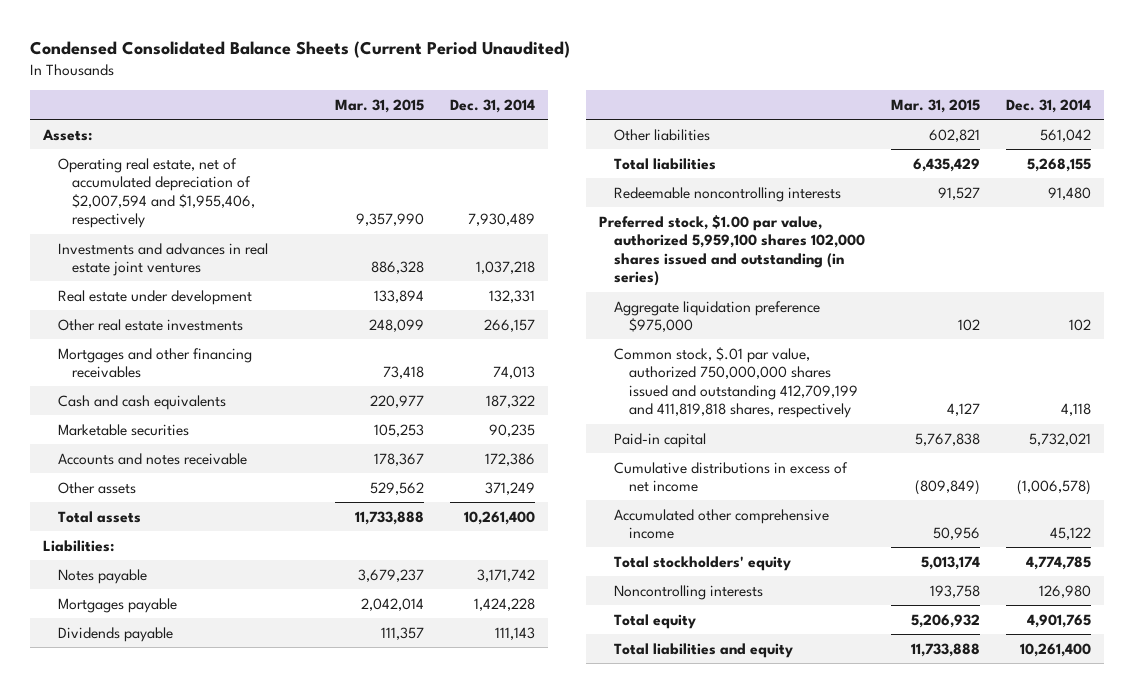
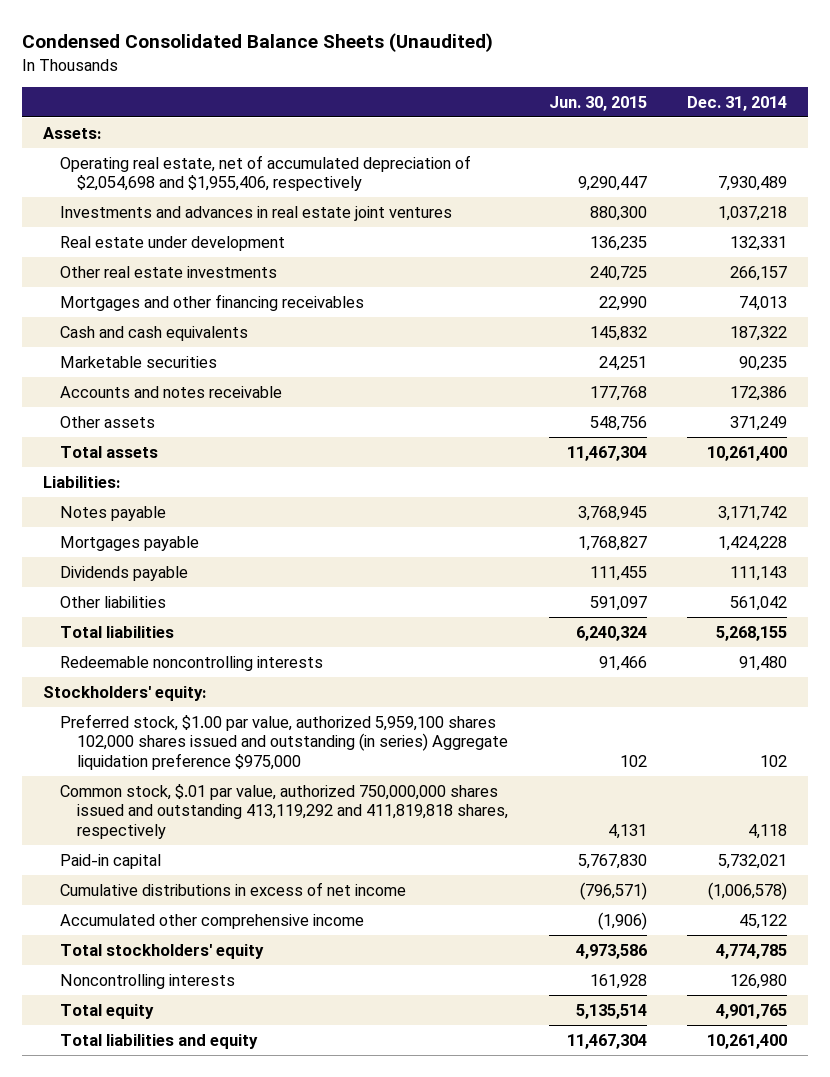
[29,40,570,58] Condensed Consolidated Balance Sheets (Current Period Unaudited) -> [22,33,494,53] Condensed Consolidated Balance Sheets (Unaudited)
[334,98,424,113] Mar. 31, 2015 -> none
none -> [548,95,647,111] Jun. 30, 2015
[57,157,256,229] Operating real estate, net of accumulated depreciation of $2,007,594 and $1,955,406, respectively -> [59,154,471,192] Operating real estate, net of accumulated depreciation of $2,054,698 and $1,955,406, respectively
[599,214,865,287] Preferred stock, $1.00 par value, authorized 5,959,100 shares 102,000 shares issued and outstanding (in series) -> none
none -> [42,685,206,701] Stockholders' equity:
[613,300,820,333] Aggregate liquidation preference $975,000 -> [59,713,508,771] Preferred stock, $1.00 par value, authorized 5,959,100 shares 102,000 shares issued and outstanding (in series) Aggregate liquidation preference $975,000
[613,346,858,419] Common stock, $.01 par value, authorized 750,000,000 shares issued and outstanding 412,709,199 and 411,819,818 shares, respectively -> [59,783,508,840] Common stock, $.01 par value, authorized 750,000,000 shares issued and outstanding 413,119,292 and 411,819,818 shares, respectively

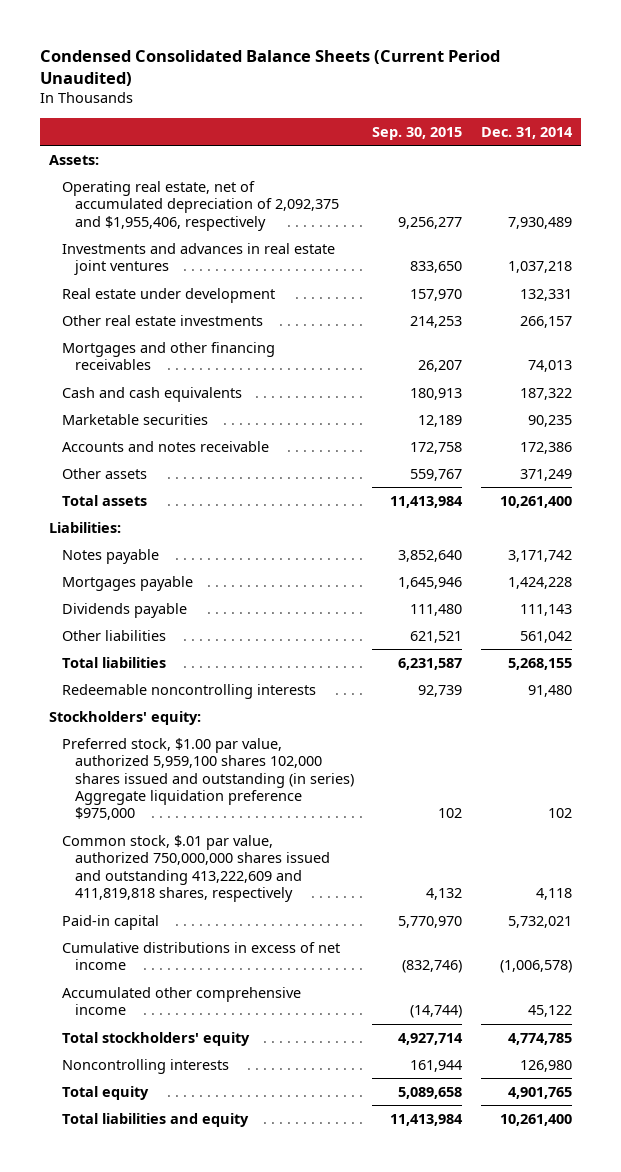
[22,33,494,53] Condensed Consolidated Balance Sheets (Unaudited) -> [39,49,500,87] Condensed Consolidated Balance Sheets (Current Period Unaudited)
[548,95,647,111] Jun. 30, 2015 -> none
none -> [372,126,463,140] Sep. 30, 2015
[59,154,471,192] Operating real estate, net of accumulated depreciation of $2,054,698 and $1,955,406, respectively -> [61,180,339,231] Operating real estate, net of accumulated depreciation of 2,092,375 and $1,955,406, respectively
[59,783,508,840] Common stock, $.01 par value, authorized 750,000,000 shares issued and outstanding 413,119,292 and 411,819,818 shares, respectively -> [61,834,330,903] Common stock, $.01 par value, authorized 750,000,000 shares issued and outstanding 413,222,609 and 411,819,818 shares, respectively

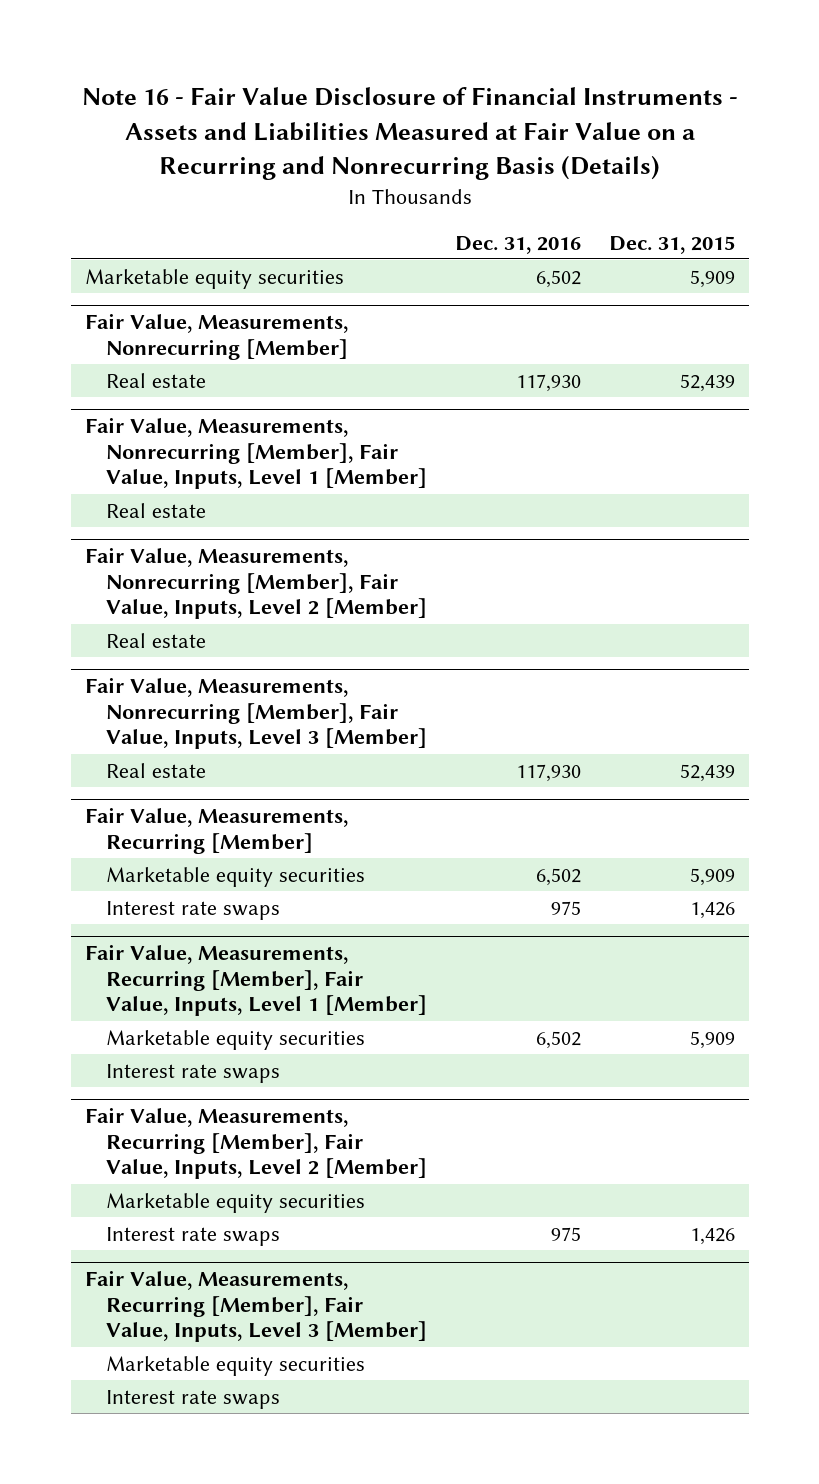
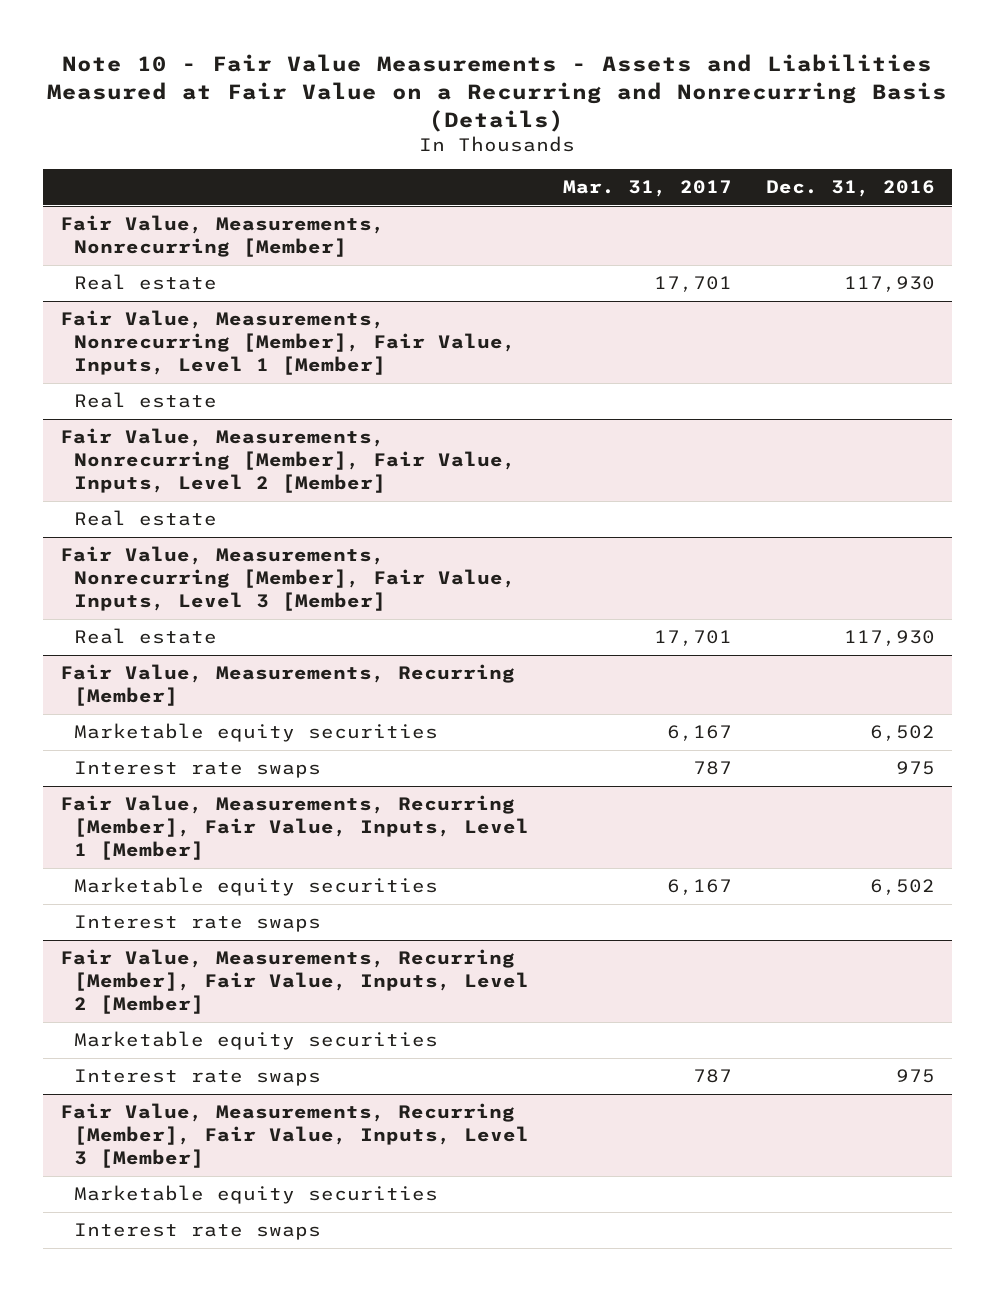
[81,87,738,181] Note 16 - Fair Value Disclosure of Financial Instruments - Assets and Liabilities Measured at Fair Value on a Recurring and Nonrecurring Basis (Details) -> [47,53,948,132] Note 10 - Fair Value Measurements - Assets and Liabilities Measured at Fair Value on a Recurring and Nonrecurring Basis (Details)
[608,235,735,254] Dec. 31, 2015 -> none
none -> [563,180,733,198] Mar. 31, 2017
[84,268,344,289] Marketable equity securities -> none

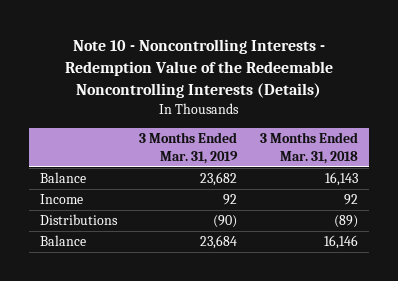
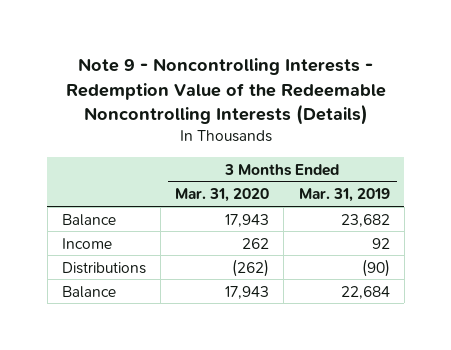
[64,39,333,98] Note 10 - Noncontrolling Interests - Redemption Value of the Redeemable Noncontrolling Interests (Details) -> [65,58,386,126] Note 9 - Noncontrolling Interests - Redemption Value of the Redeemable Noncontrolling Interests (Details)
[259,132,358,165] 3 Months Ended Mar. 31, 2018 -> none
none -> [175,188,270,203] Mar. 31, 2020
[200,235,238,250] 23,684 -> [340,285,390,299] 22,684

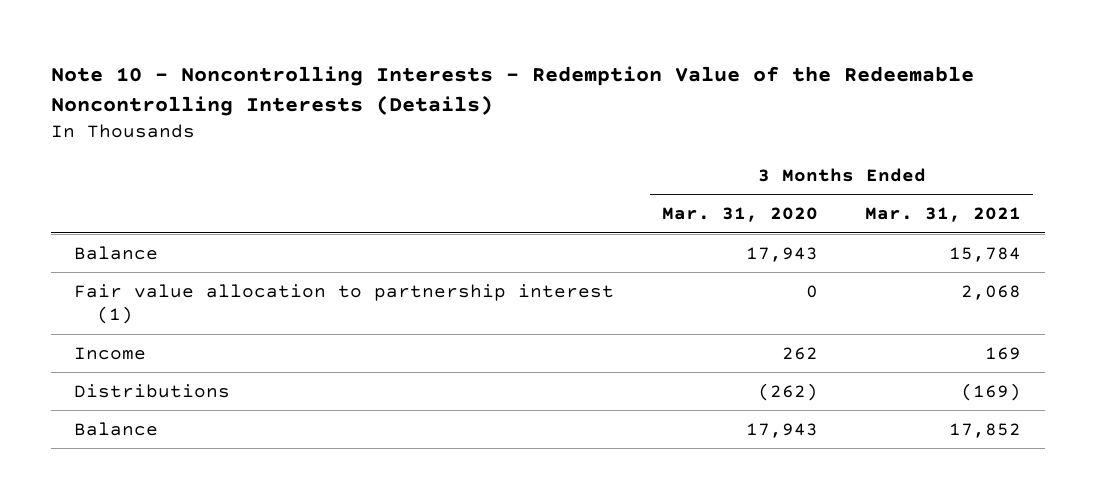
[65,58,386,126] Note 9 - Noncontrolling Interests - Redemption Value of the Redeemable Noncontrolling Interests (Details) -> [50,65,974,116] Note 10 - Noncontrolling Interests - Redemption Value of the Redeemable Noncontrolling Interests (Details)
[298,188,390,203] Mar. 31, 2019 -> none
none -> [865,207,1022,223] Mar. 31, 2021
none -> [74,283,615,325] Fair value allocation to partnership interest (1)

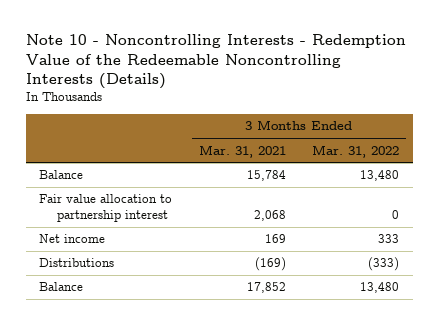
[661,207,818,223] Mar. 31, 2020 -> none
none -> [312,144,400,158] Mar. 31, 2022
[74,283,615,325] Fair value allocation to partnership interest (1) -> [39,194,173,222] Fair value allocation to partnership interest
[74,346,147,360] Income -> [39,234,106,244] Net income

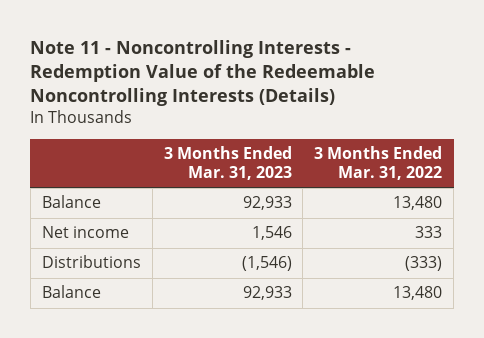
[25,34,406,90] Note 10 - Noncontrolling Interests - Redemption Value of the Redeemable Noncontrolling Interests (Details) -> [30,40,376,107] Note 11 - Noncontrolling Interests - Redemption Value of the Redeemable Noncontrolling Interests (Details)
[198,144,286,158] Mar. 31, 2021 -> none
none -> [163,145,292,181] 3 Months Ended Mar. 31, 2023
[39,194,173,222] Fair value allocation to partnership interest -> none

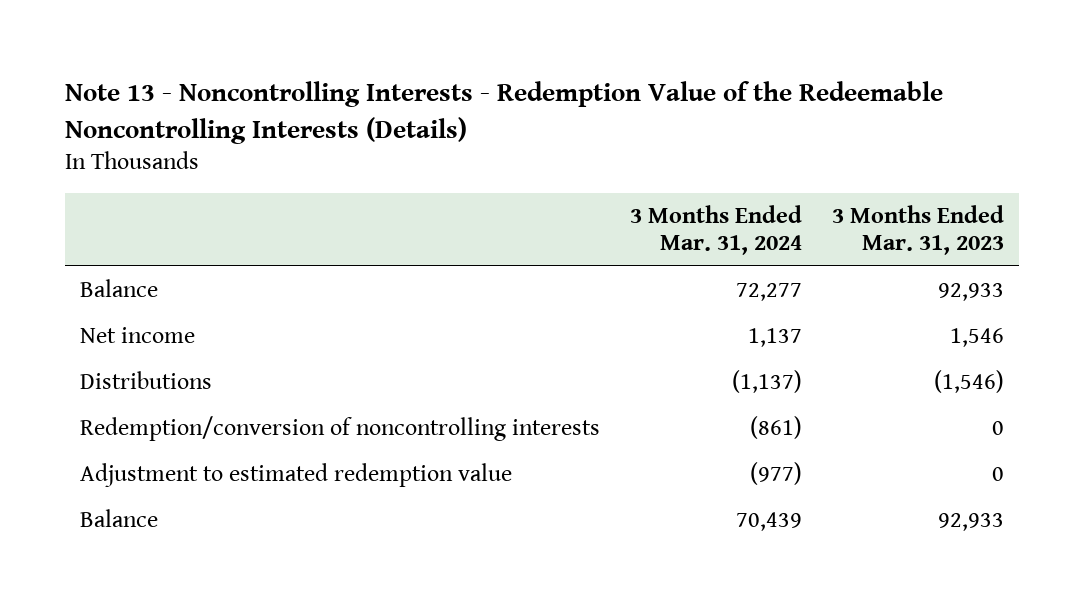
[30,40,376,107] Note 11 - Noncontrolling Interests - Redemption Value of the Redeemable Noncontrolling Interests (Details) -> [64,81,943,144] Note 13 - Noncontrolling Interests - Redemption Value of the Redeemable Noncontrolling Interests (Details)
[314,145,443,181] 3 Months Ended Mar. 31, 2022 -> none
none -> [629,204,802,255] 3 Months Ended Mar. 31, 2024
none -> [79,416,600,442] Redemption/conversion of noncontrolling interests
none -> [79,463,512,488] Adjustment to estimated redemption value

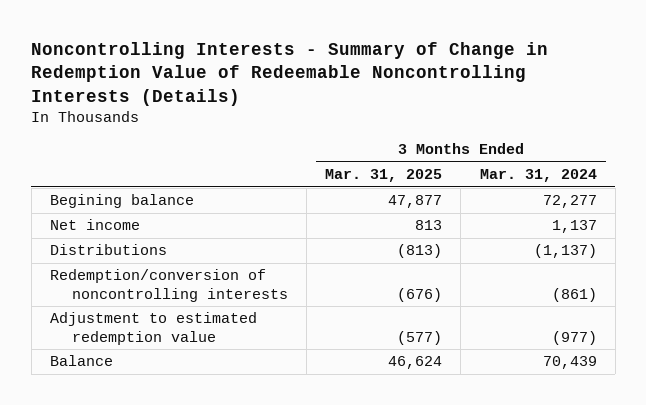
[64,81,943,144] Note 13 - Noncontrolling Interests - Redemption Value of the Redeemable Noncontrolling Interests (Details) -> [31,41,549,106] Noncontrolling Interests - Summary of Change in Redemption Value of Redeemable Noncontrolling Interests (Details)
[831,204,1004,255] 3 Months Ended Mar. 31, 2023 -> none
none -> [325,169,443,183] Mar. 31, 2025
[79,279,158,298] Balance -> [49,194,194,209] Begining balance

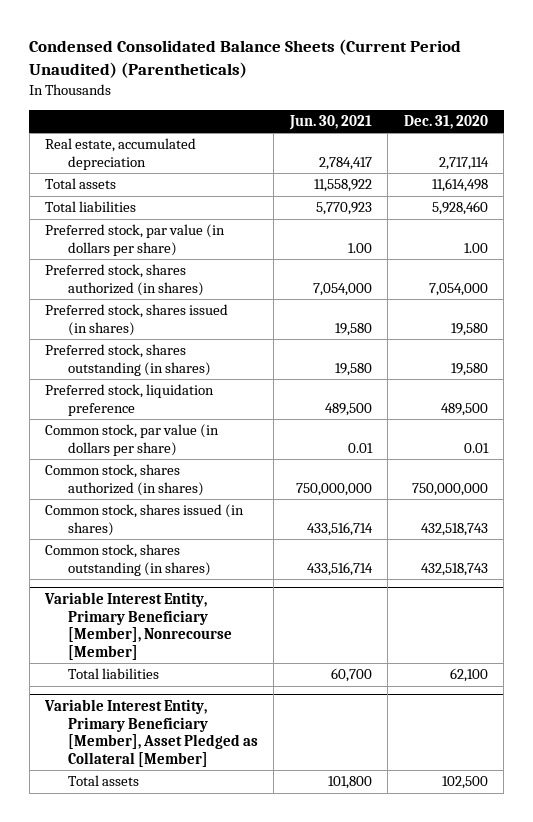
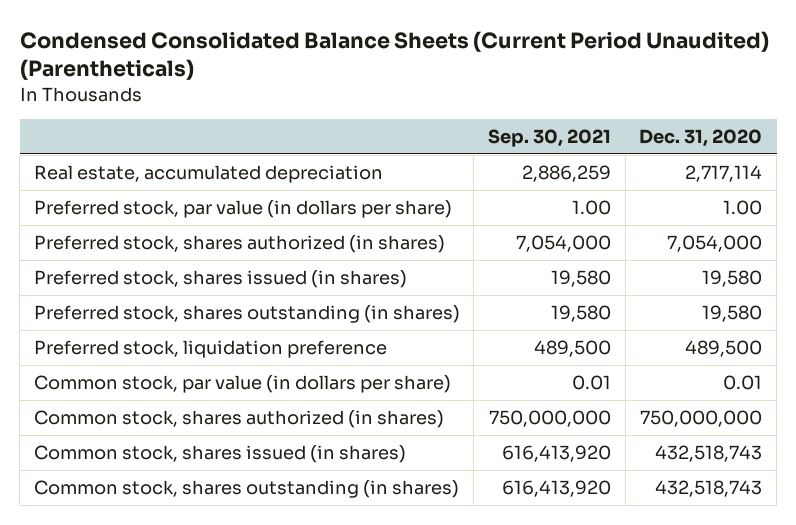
[288,115,372,131] Jun. 30, 2021 -> none
none -> [488,129,612,148] Sep. 30, 2021
[45,178,117,190] Total assets -> none
[45,201,137,213] Total liabilities -> none
[44,592,232,660] Variable Interest Entity, Primary Beneficiary [Member], Nonrecourse [Member] -> none
[67,668,159,680] Total liabilities -> none
[44,699,258,767] Variable Interest Entity, Primary Beneficiary [Member], Asset Pledged as Collateral [Member] -> none
[67,775,139,787] Total assets -> none

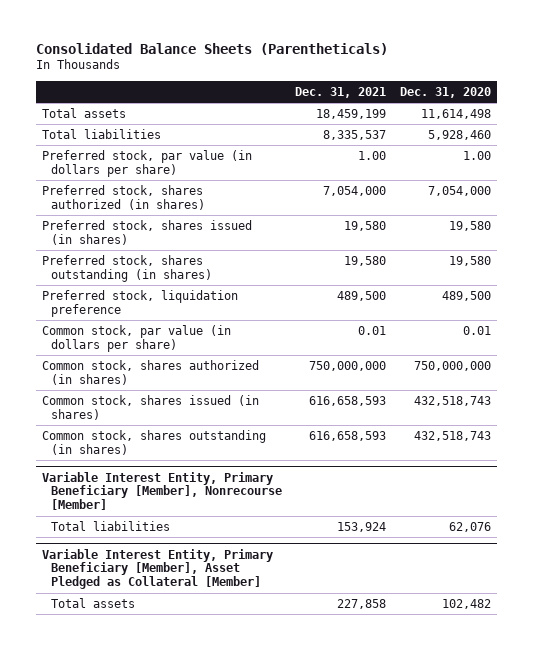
[19,30,769,81] Condensed Consolidated Balance Sheets (Current Period Unaudited) (Parentheticals) -> [35,42,388,55] Consolidated Balance Sheets (Parentheticals)
[488,129,612,148] Sep. 30, 2021 -> none
none -> [295,86,387,98] Dec. 31, 2021
[33,165,383,184] Real estate, accumulated depreciation -> none
none -> [42,107,127,118] Total assets
none -> [42,128,162,139] Total liabilities
none -> [42,471,282,511] Variable Interest Entity, Primary Beneficiary [Member], Nonrecourse [Member]
none -> [50,520,170,531] Total liabilities
none -> [42,548,274,590] Variable Interest Entity, Primary Beneficiary [Member], Asset Pledged as Collateral [Member]
none -> [50,597,135,608] Total assets

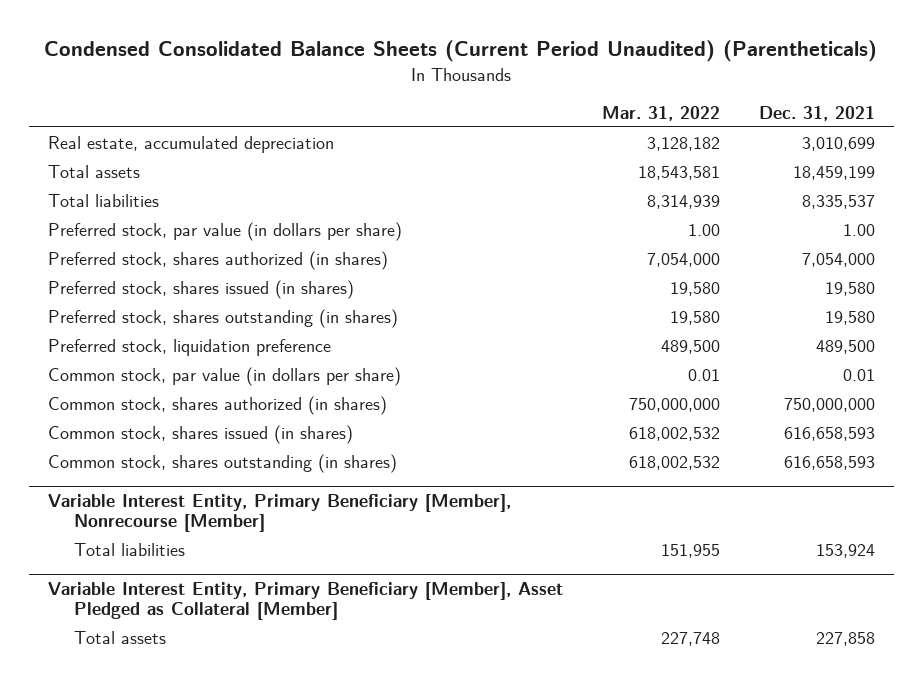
[35,42,388,55] Consolidated Balance Sheets (Parentheticals) -> [44,40,878,63] Condensed Consolidated Balance Sheets (Current Period Unaudited) (Parentheticals)
[399,86,491,98] Dec. 31, 2020 -> none
none -> [601,105,720,121] Mar. 31, 2022
none -> [48,135,335,153] Real estate, accumulated depreciation

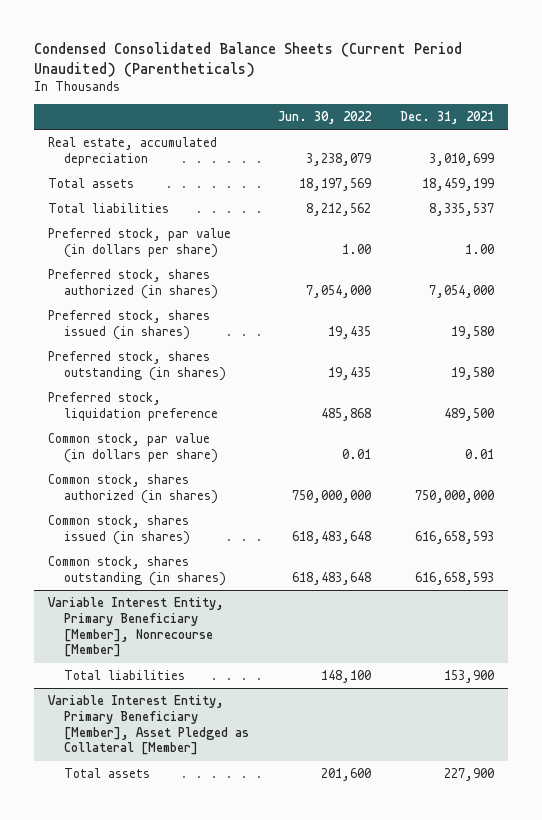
[601,105,720,121] Mar. 31, 2022 -> none
none -> [277,111,372,125] Jun. 30, 2022
[815,543,875,558] 153,924 -> [443,670,494,684] 153,900
[815,631,875,646] 227,858 -> [443,768,494,782] 227,900

